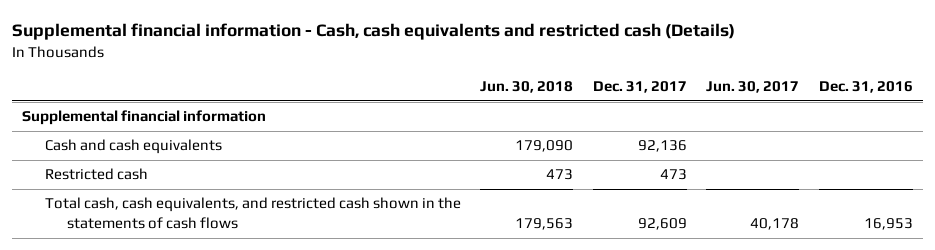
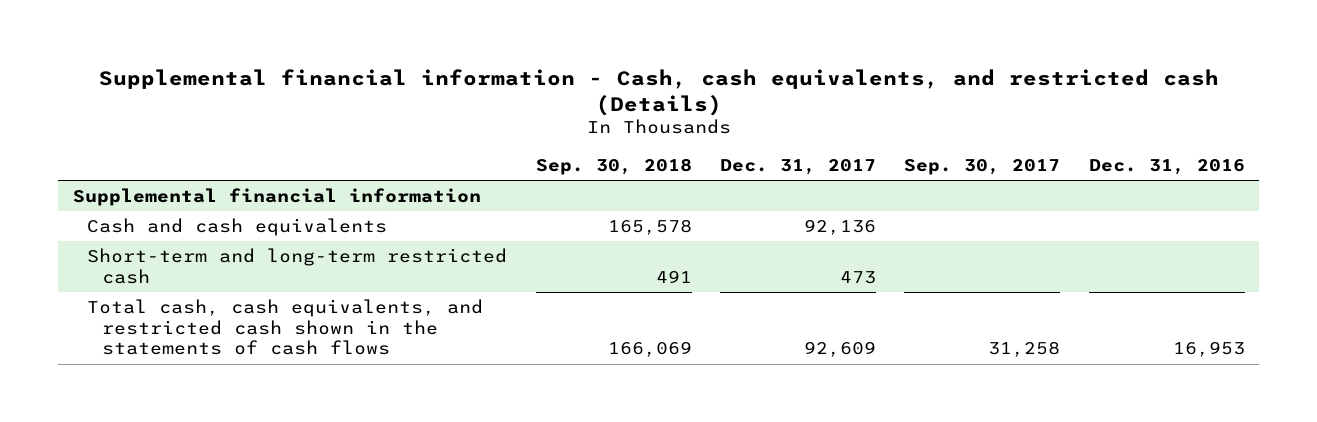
[12,22,736,40] Supplemental financial information - Cash, cash equivalents and restricted cash (Details) -> [98,68,1219,116] Supplemental financial information - Cash, cash equivalents, and restricted cash (Details)
[480,81,574,94] Jun. 30, 2018 -> none
[706,81,800,94] Jun. 30, 2017 -> none
none -> [535,158,692,176] Sep. 30, 2018
none -> [904,159,1061,176] Sep. 30, 2017
[44,168,148,181] Restricted cash -> [87,248,508,284] Short-term and long-term restricted cash

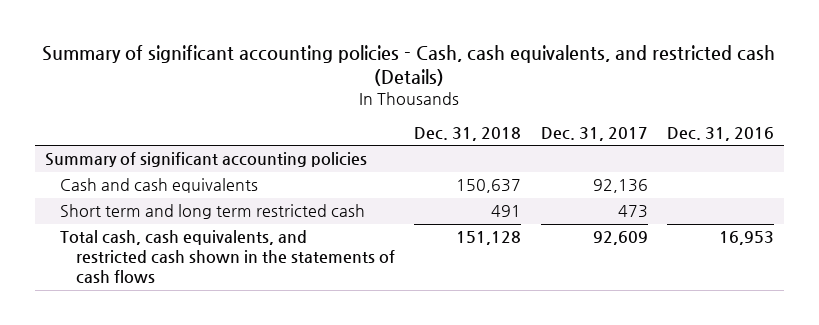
[98,68,1219,116] Supplemental financial information - Cash, cash equivalents, and restricted cash (Details) -> [42,45,776,87] Summary of significant accounting policies - Cash, cash equivalents, and restricted cash (Details)
[535,158,692,176] Sep. 30, 2018 -> none
[904,159,1061,176] Sep. 30, 2017 -> none
none -> [414,126,522,141] Dec. 31, 2018
[72,188,481,207] Supplemental financial information -> none
none -> [44,152,367,168] Summary of significant accounting policies
[87,248,508,284] Short-term and long-term restricted cash -> [60,204,366,220] Short term and long term restricted cash

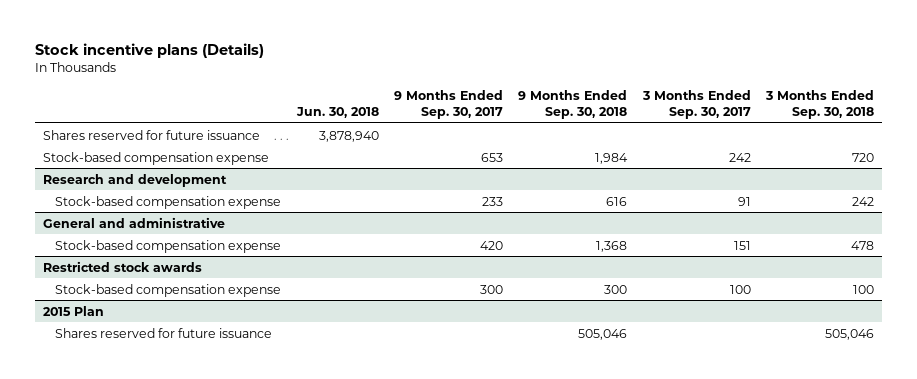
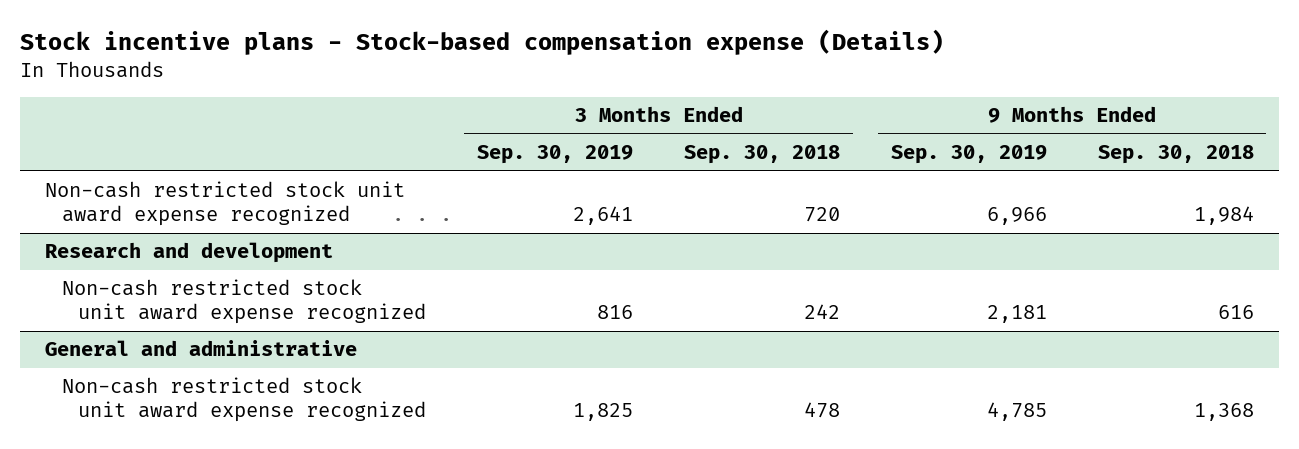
[35,42,265,58] Stock incentive plans (Details) -> [19,29,944,56] Stock incentive plans - Stock-based compensation expense (Details)
[295,107,379,119] Jun. 30, 2018 -> none
[394,90,504,120] 9 Months Ended Sep. 30, 2017 -> none
[641,90,751,120] 3 Months Ended Sep. 30, 2017 -> none
none -> [477,145,634,165] Sep. 30, 2019
none -> [890,145,1047,165] Sep. 30, 2019
[42,129,260,140] Shares reserved for future issuance -> none
[42,151,269,165] Stock-based compensation expense -> [45,181,406,227] Non-cash restricted stock unit award expense recognized
[55,195,282,209] Stock-based compensation expense -> [61,279,427,325] Non-cash restricted stock unit award expense recognized
[42,260,202,272] Restricted stock awards -> none
[55,283,282,297] Stock-based compensation expense -> none
[42,305,104,316] 2015 Plan -> none
[55,327,273,338] Shares reserved for future issuance -> none
[55,239,282,253] Stock-based compensation expense -> [61,377,427,423] Non-cash restricted stock unit award expense recognized

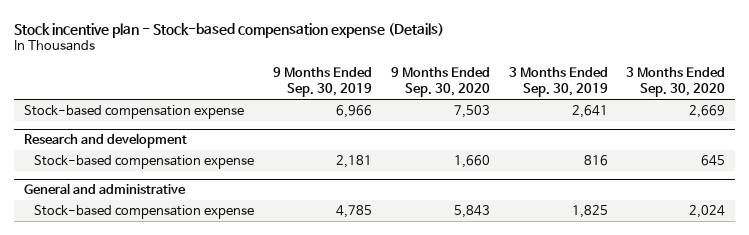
[19,29,944,56] Stock incentive plans - Stock-based compensation expense (Details) -> [14,22,445,38] Stock incentive plan - Stock-based compensation expense (Details)
[683,145,840,165] Sep. 30, 2018 -> none
[1097,145,1254,165] Sep. 30, 2018 -> none
none -> [390,67,490,98] 9 Months Ended Sep. 30, 2020
none -> [626,67,726,98] 3 Months Ended Sep. 30, 2020
[45,181,406,227] Non-cash restricted stock unit award expense recognized -> [23,104,244,119] Stock-based compensation expense
[61,279,427,325] Non-cash restricted stock unit award expense recognized -> [34,154,255,169] Stock-based compensation expense
[61,377,427,423] Non-cash restricted stock unit award expense recognized -> [34,204,255,219] Stock-based compensation expense

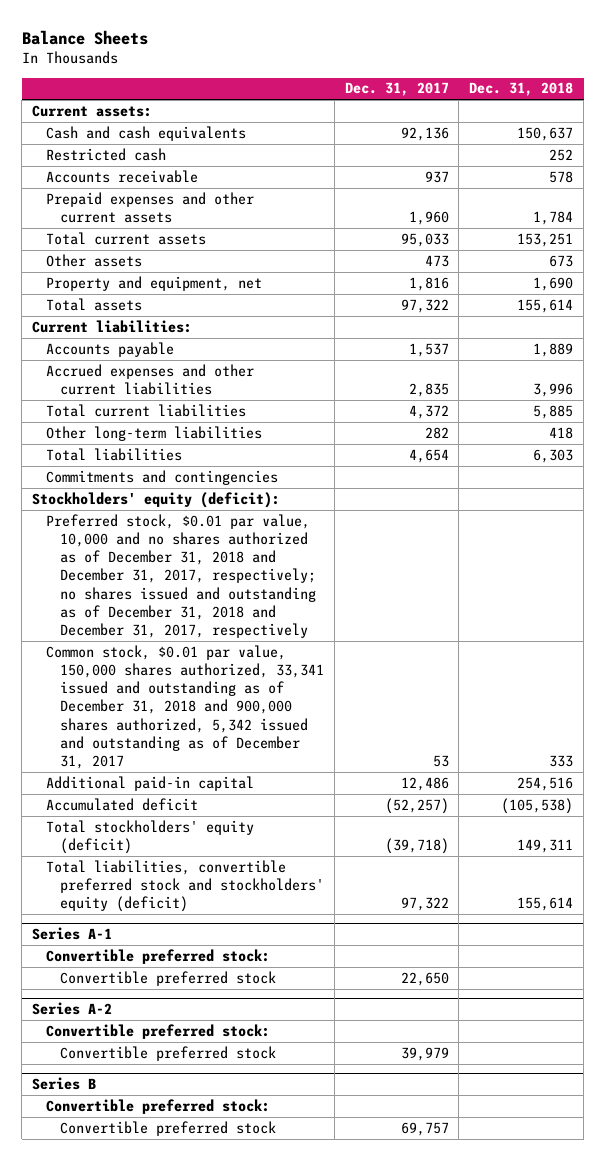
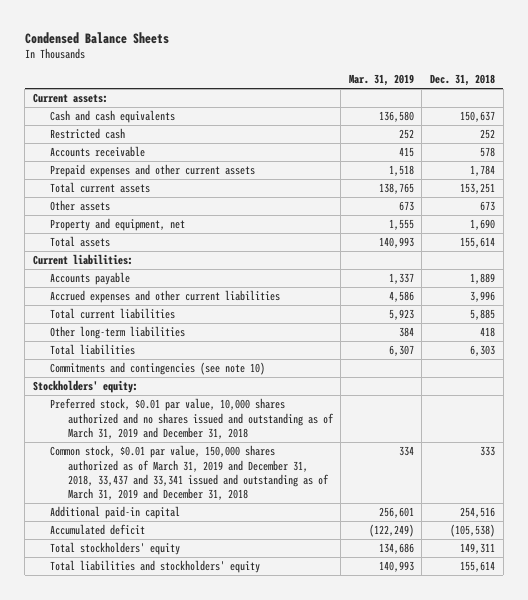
[21,29,148,45] Balance Sheets -> [24,31,169,44] Condensed Balance Sheets
[344,82,449,97] Dec. 31, 2017 -> none
none -> [348,74,414,87] Mar. 31, 2019
[45,469,278,485] Commitments and contingencies -> [50,362,266,376] Commitments and contingencies (see note 10)
[32,491,281,508] Stockholders' equity (deficit): -> [32,380,138,394] Stockholders' equity:
[45,513,316,638] Preferred stock, $0.01 par value, 10,000 and no shares authorized as of December 31, 2018 and December 31, 2017, respectively; no shares issued and outstanding as of December 31, 2018 and December 31, 2017, respectively -> [50,398,334,439] Preferred stock, $0.01 par value, 10,000 shares authorized and no shares issued and outstanding as of March 31, 2019 and December 31, 2018
[45,644,324,769] Common stock, $0.01 par value, 150,000 shares authorized, 33,341 issued and outstanding as of December 31, 2018 and 900,000 shares authorized, 5,342 issued and outstanding as of December 31, 2017 -> [50,445,329,500] Common stock, $0.01 par value, 150,000 shares authorized as of March 31, 2019 and December 31, 2018, 33,437 and 33,341 issued and outstanding as of March 31, 2019 and December 31, 2018
[32,926,113,940] Series A-1 -> none
[45,948,270,964] Convertible preferred stock: -> none
[59,970,276,986] Convertible preferred stock -> none
[32,1001,113,1015] Series A-2 -> none
[45,1023,270,1039] Convertible preferred stock: -> none
[59,1045,276,1061] Convertible preferred stock -> none
[32,1076,97,1090] Series B -> none
[45,1098,270,1114] Convertible preferred stock: -> none
[59,1120,276,1136] Convertible preferred stock -> none
[45,819,254,855] Total stockholders' equity (deficit) -> [50,542,181,556] Total stockholders' equity
[45,859,324,913] Total liabilities, convertible preferred stock and stockholders' equity (deficit) -> [50,560,261,574] Total liabilities and stockholders' equity

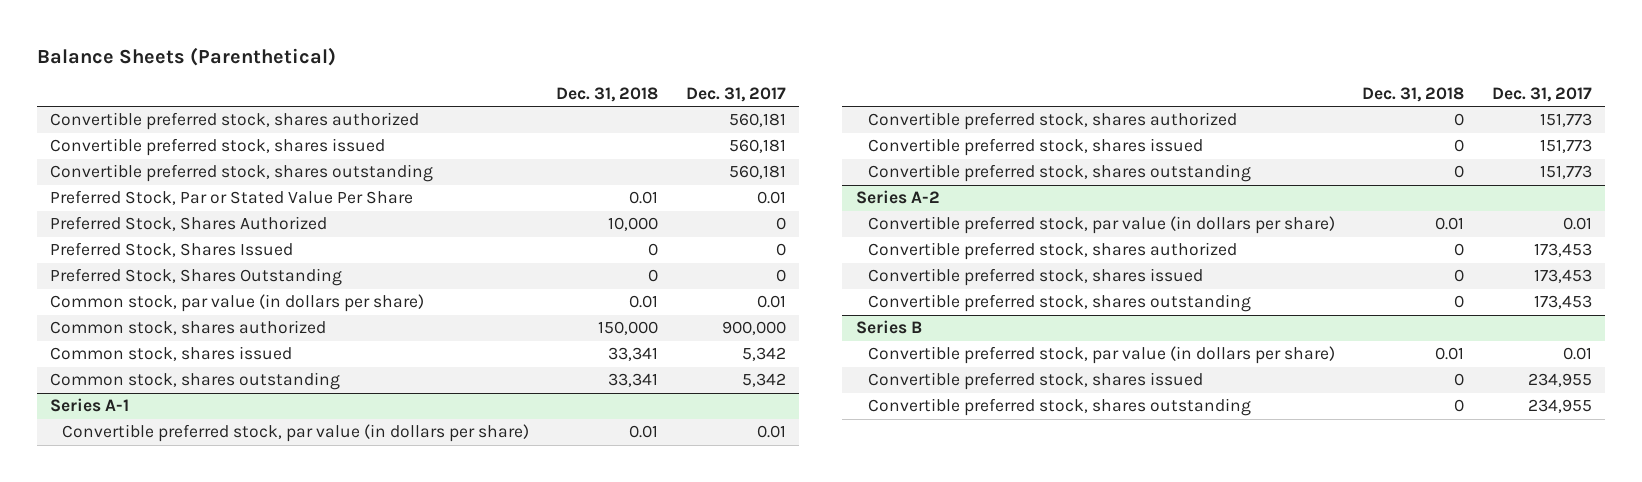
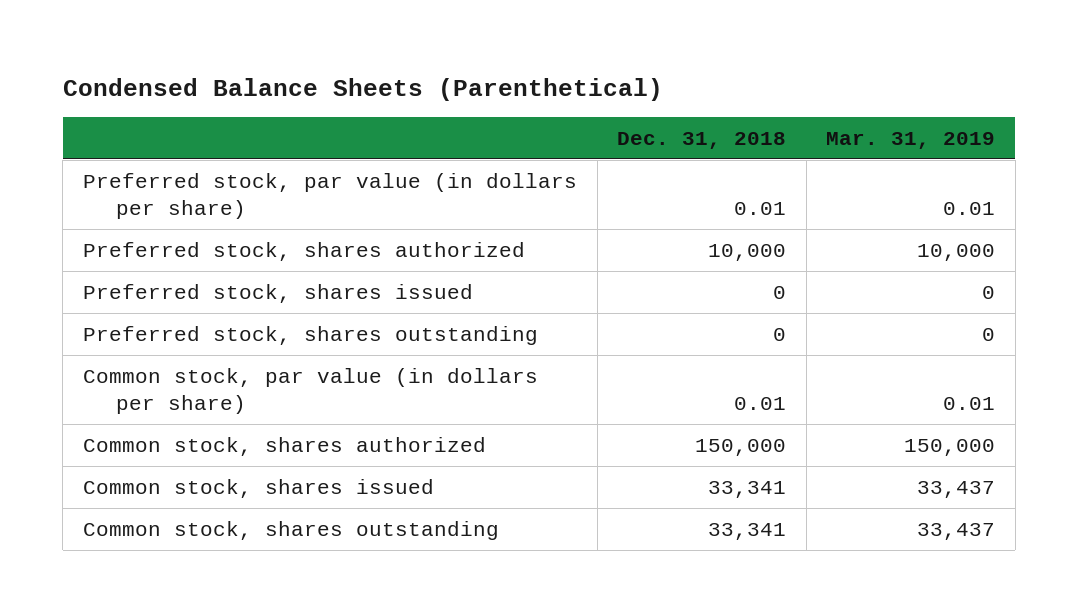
[36,47,336,67] Balance Sheets (Parenthetical) -> [62,77,663,101] Condensed Balance Sheets (Parenthetical)
[685,86,786,102] Dec. 31, 2017 -> none
none -> [826,131,996,149] Mar. 31, 2019
[50,112,420,131] Convertible preferred stock, shares authorized -> none
[50,138,386,157] Convertible preferred stock, shares issued -> none
[50,164,434,183] Convertible preferred stock, shares outstanding -> none
[50,190,414,206] Preferred Stock, Par or Stated Value Per Share -> [83,172,578,219] Preferred stock, par value (in dollars per share)
[50,216,328,232] Preferred Stock, Shares Authorized -> [83,241,526,261] Preferred stock, shares authorized
[50,242,294,258] Preferred Stock, Shares Issued -> [83,283,474,303] Preferred stock, shares issued
[50,268,343,287] Preferred Stock, Shares Outstanding -> [83,325,539,345] Preferred stock, shares outstanding
[50,398,130,413] Series A-1 -> none
[62,424,530,443] Convertible preferred stock, par value (in dollars per share) -> none
[868,112,1238,131] Convertible preferred stock, shares authorized -> none
[868,138,1204,157] Convertible preferred stock, shares issued -> none
[868,164,1252,183] Convertible preferred stock, shares outstanding -> none
[856,190,941,205] Series A-2 -> none
[868,216,1336,235] Convertible preferred stock, par value (in dollars per share) -> none
[868,242,1238,261] Convertible preferred stock, shares authorized -> none
[868,268,1204,287] Convertible preferred stock, shares issued -> none
[868,294,1252,313] Convertible preferred stock, shares outstanding -> none
[856,320,923,335] Series B -> none
[868,346,1336,365] Convertible preferred stock, par value (in dollars per share) -> none
[868,372,1204,391] Convertible preferred stock, shares issued -> none
[868,398,1252,417] Convertible preferred stock, shares outstanding -> none

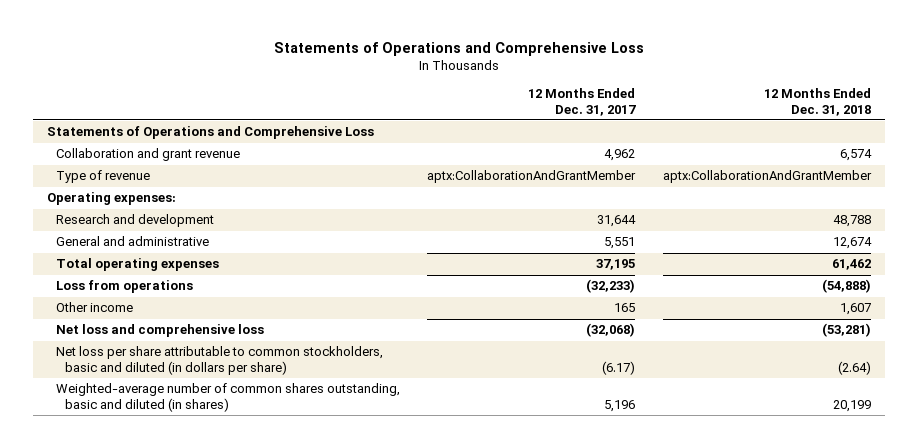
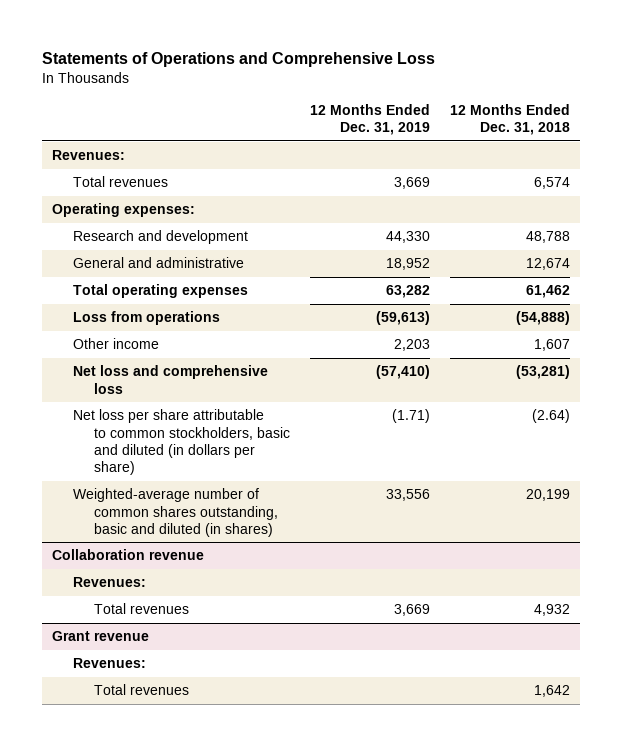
[528,88,637,116] 12 Months Ended Dec. 31, 2017 -> none
none -> [310,103,431,136] 12 Months Ended Dec. 31, 2019
[46,126,374,140] Statements of Operations and Comprehensive Loss -> none
[55,170,150,184] Type of revenue -> none
none -> [51,150,125,161] Revenues:
[55,148,240,162] Collaboration and grant revenue -> [72,176,168,188] Total revenues
none -> [51,549,204,561] Collaboration revenue
none -> [72,577,146,588] Revenues:
none -> [93,603,189,615] Total revenues
none -> [51,631,149,642] Grant revenue
none -> [72,658,146,669] Revenues:
none -> [93,684,189,696] Total revenues

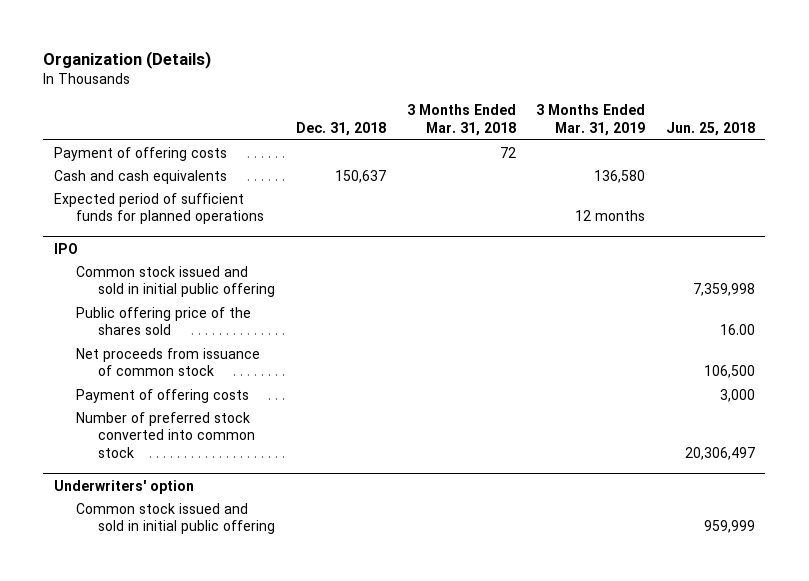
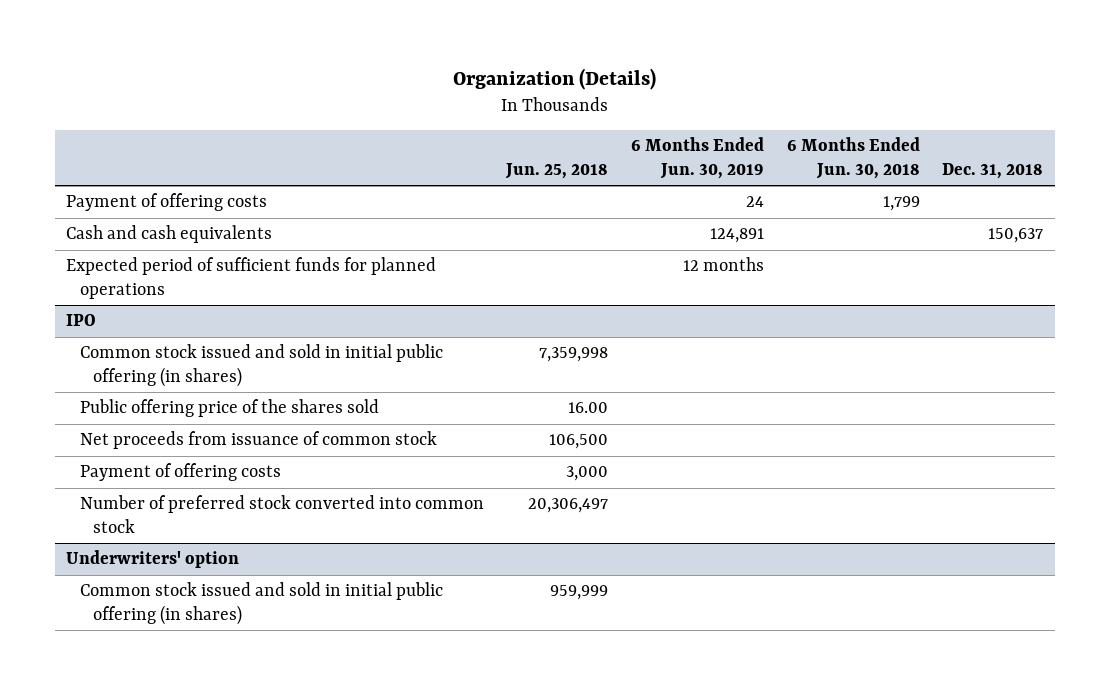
[406,104,516,137] 3 Months Ended Mar. 31, 2018 -> none
[536,104,646,137] 3 Months Ended Mar. 31, 2019 -> none
none -> [631,137,765,180] 6 Months Ended Jun. 30, 2019
none -> [786,137,920,180] 6 Months Ended Jun. 30, 2018
[75,265,276,298] Common stock issued and sold in initial public offering -> [79,344,443,388] Common stock issued and sold in initial public offering (in shares)
[75,502,276,535] Common stock issued and sold in initial public offering -> [79,582,443,626] Common stock issued and sold in initial public offering (in shares)

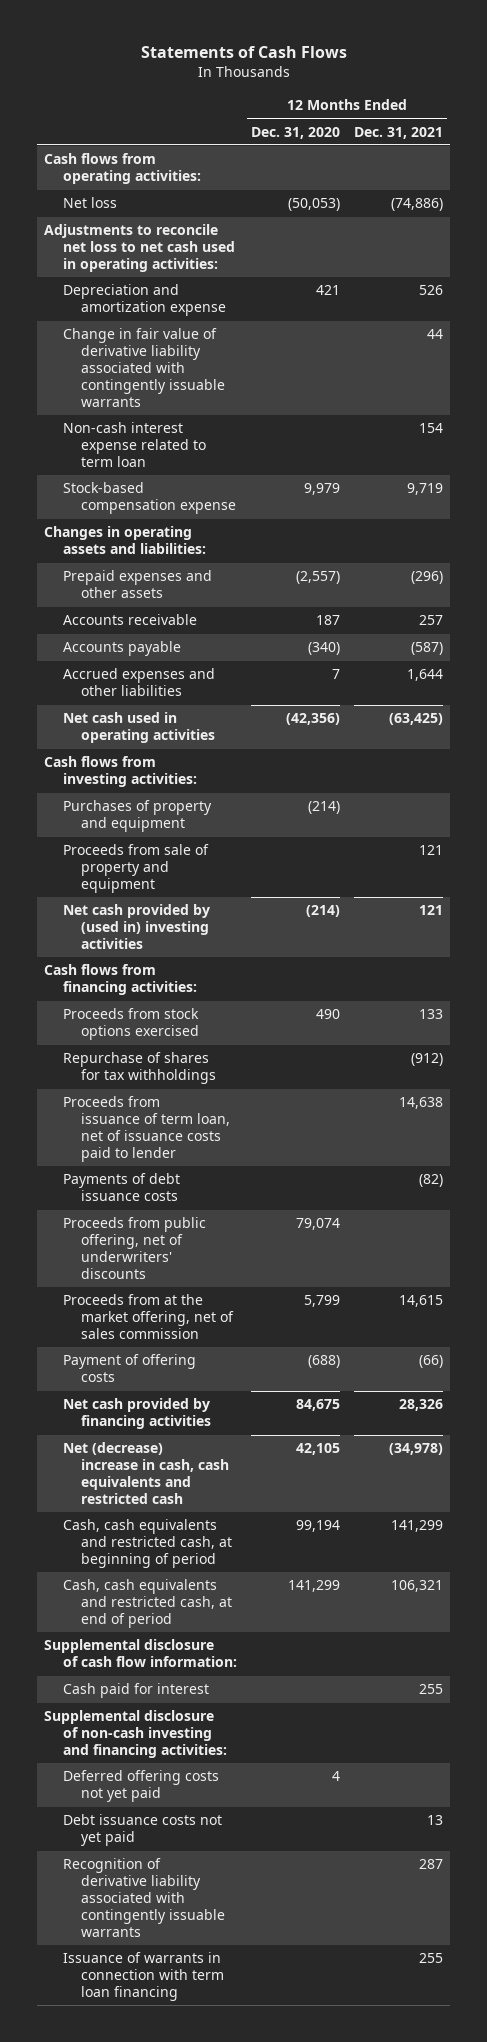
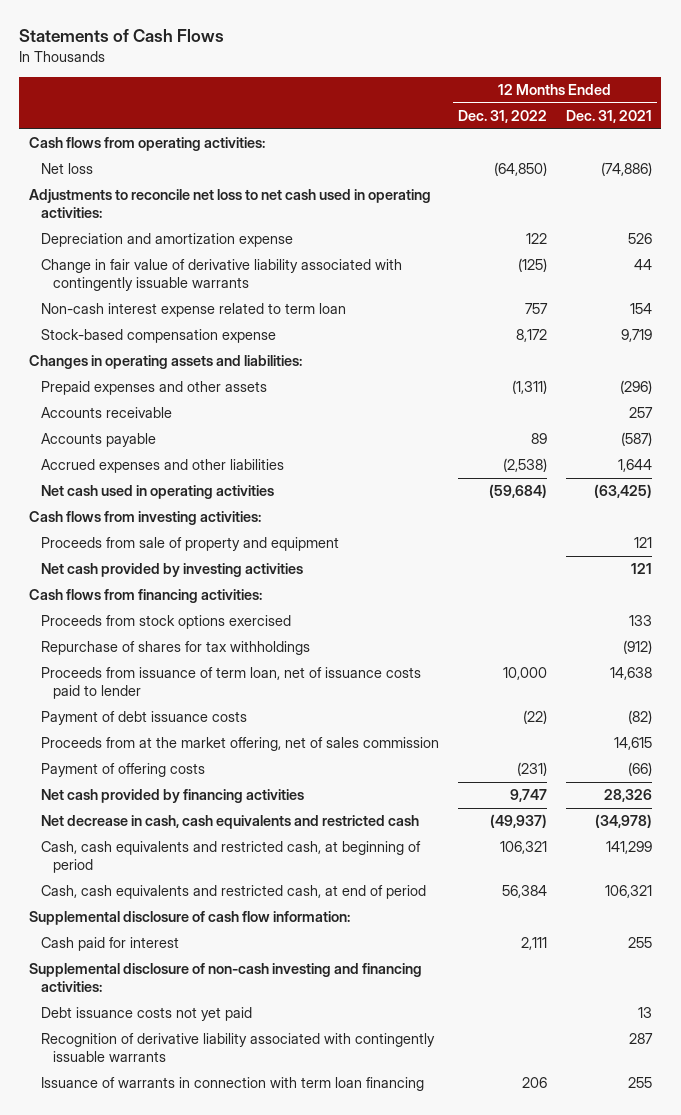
[250,126,340,139] Dec. 31, 2020 -> none
none -> [457,110,547,124] Dec. 31, 2022
[62,800,212,833] Purchases of property and equipment -> none
[62,904,210,949] Net cash provided by (used in) investing activities -> [40,563,303,578] Net cash provided by investing activities
[62,1217,206,1279] Proceeds from public offering, net of underwriters' discounts -> none
[62,1173,180,1202] Payments of debt issuance costs -> [40,711,247,726] Payment of debt issuance costs
[62,1442,230,1504] Net (decrease) increase in cash, cash equivalents and restricted cash -> [40,815,419,830] Net decrease in cash, cash equivalents and restricted cash
[62,1770,219,1803] Deferred offering costs not yet paid -> none

